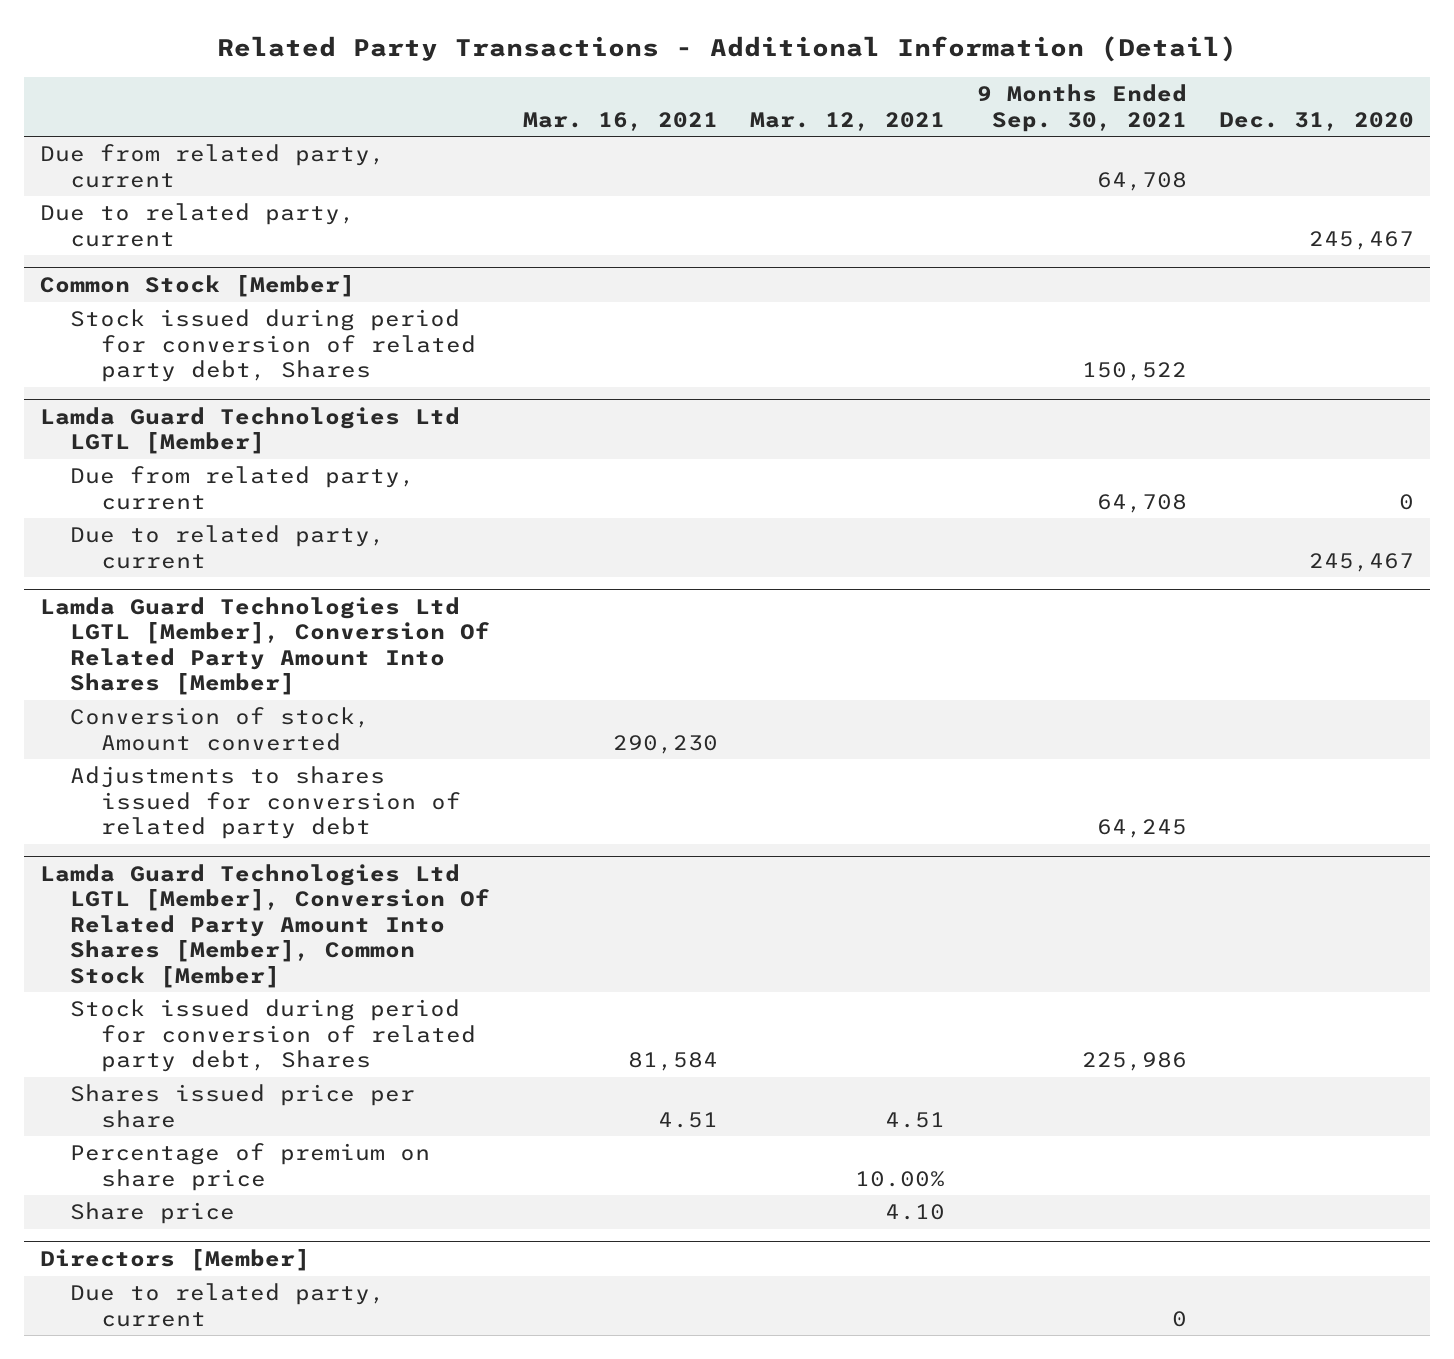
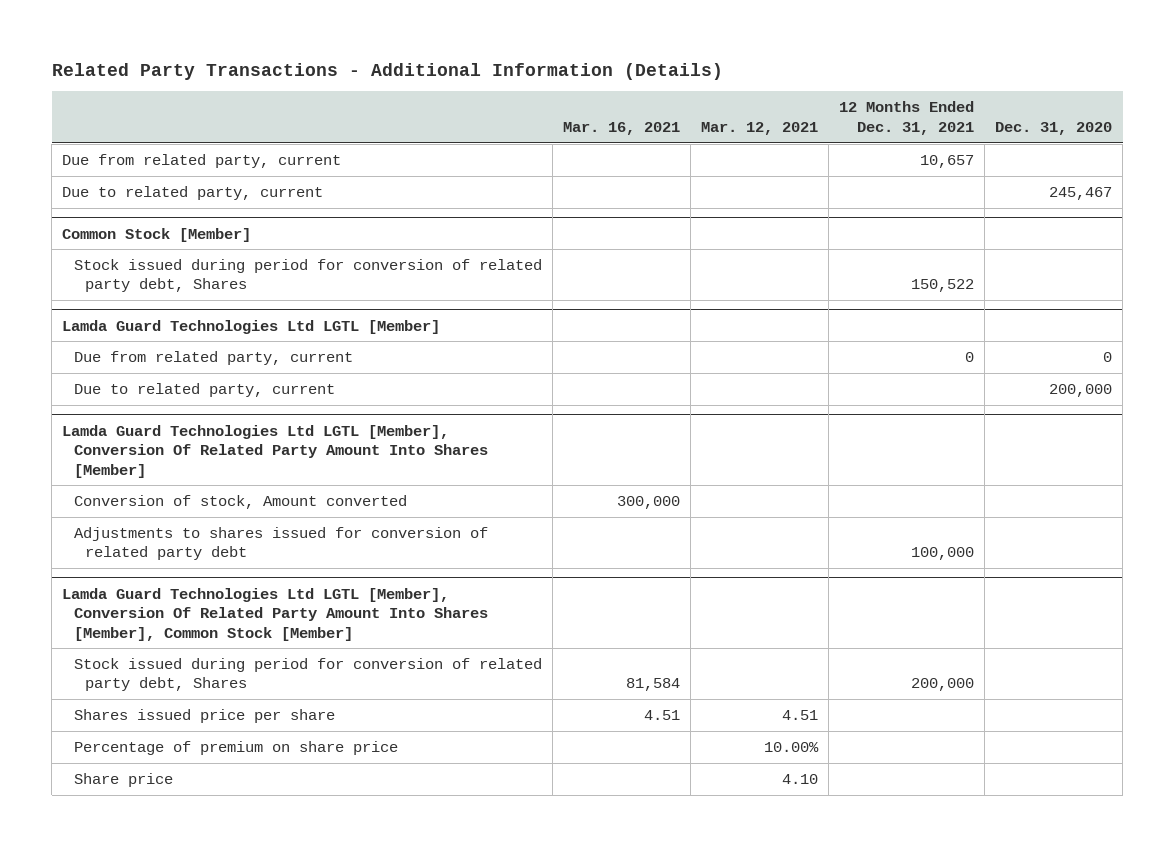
[217,36,1238,63] Related Party Transactions - Additional Information (Detail) -> [51,62,723,80] Related Party Transactions - Additional Information (Details)
[976,84,1187,132] 9 Months Ended Sep. 30, 2021 -> none
none -> [839,101,975,135] 12 Months Ended Dec. 31, 2021
[1309,552,1415,572] 245,467 -> [1049,383,1113,397] 200,000
[612,734,718,754] 290,230 -> [616,495,680,509] 300,000
[40,1248,311,1271] Directors [Member] -> none
[70,1283,386,1327] Due to related party, current -> none

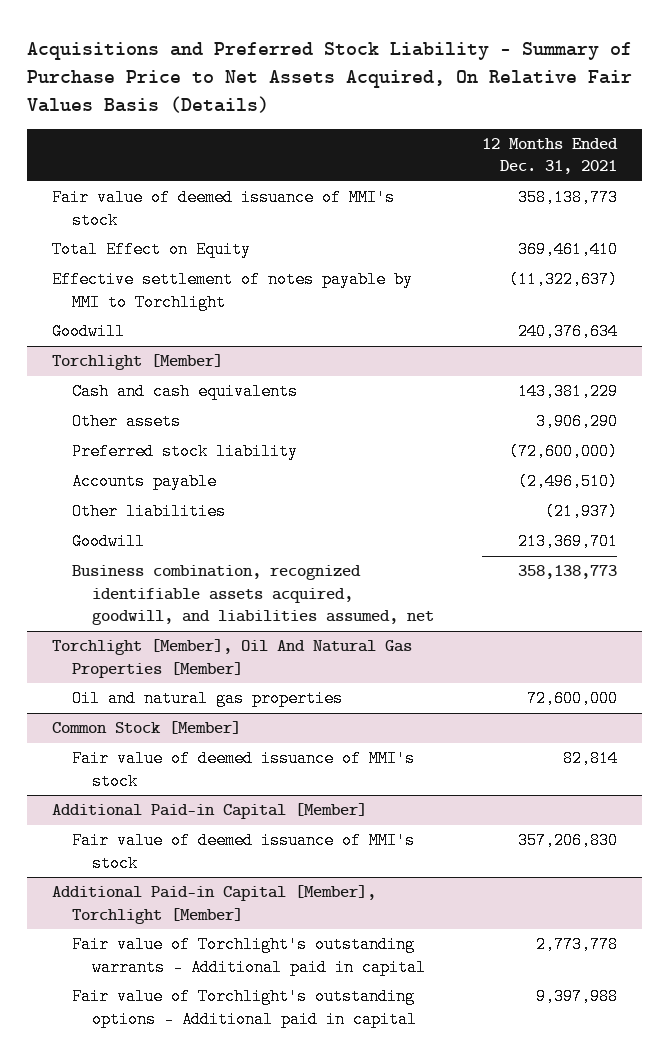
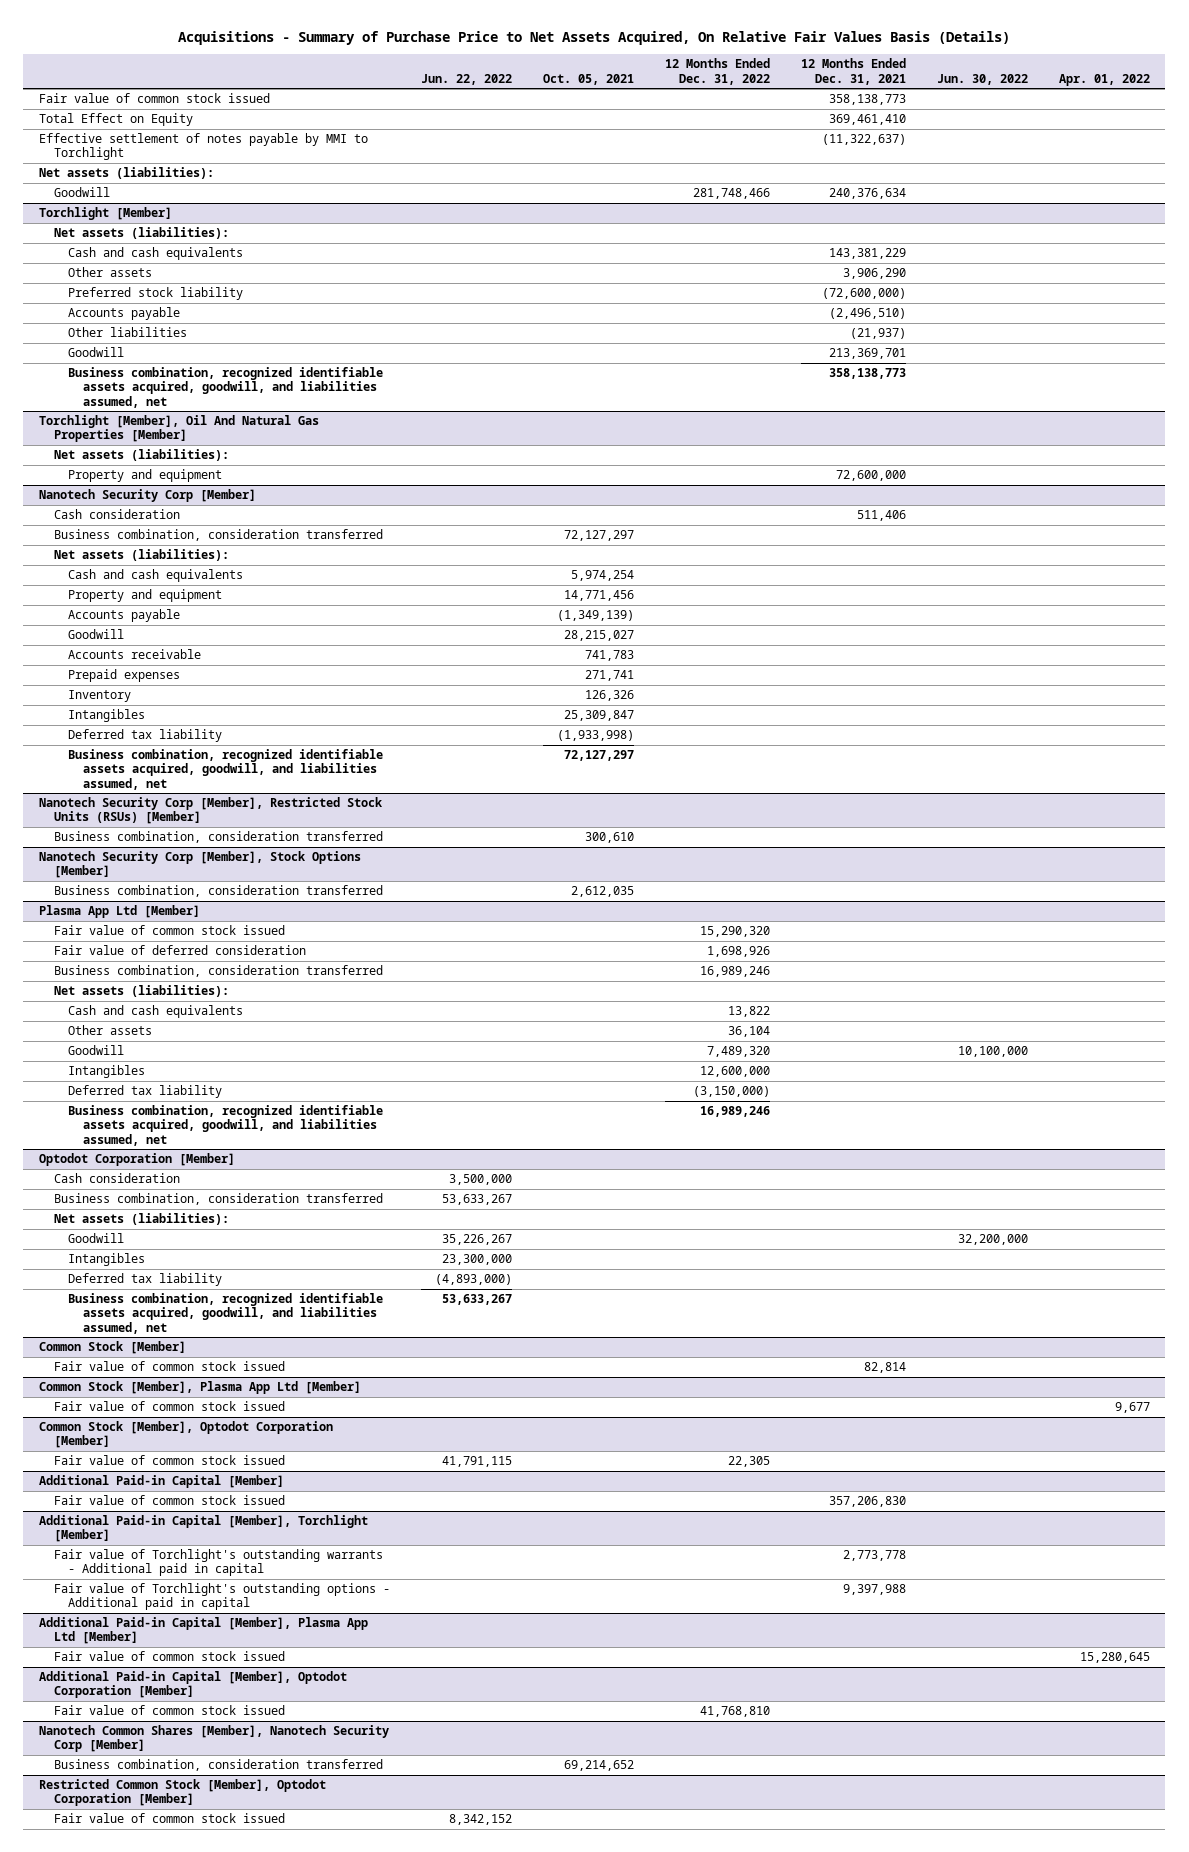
[27,42,633,113] Acquisitions and Preferred Stock Liability - Summary of Purchase Price to Net Assets Acquired, On Relative Fair Values Basis (Details) -> [178,31,1011,46] Acquisitions - Summary of Purchase Price to Net Assets Acquired, On Relative Fair Values Basis (Details)
none -> [420,73,512,85] Jun. 22, 2022
none -> [542,73,634,85] Oct. 05, 2021
none -> [664,58,770,85] 12 Months Ended Dec. 31, 2022
none -> [936,73,1028,85] Jun. 30, 2022
none -> [1058,73,1150,86] Apr. 01, 2022
[51,189,395,229] Fair value of deemed issuance of MMI's stock -> [38,93,270,104] Fair value of common stock issued
none -> [38,167,214,180] Net assets (liabilities):
none -> [53,227,229,240] Net assets (liabilities):
none -> [53,449,229,462] Net assets (liabilities):
[71,690,343,708] Oil and natural gas properties -> [68,469,223,483] Property and equipment
none -> [38,489,256,503] Nanotech Security Corp [Member]
none -> [53,509,180,520] Cash consideration
none -> [53,529,383,542] Business combination, consideration transferred
none -> [53,549,229,562] Net assets (liabilities):
none -> [68,569,244,583] Cash and cash equivalents
none -> [68,589,223,603] Property and equipment
none -> [68,609,181,623] Accounts payable
none -> [68,629,125,640] Goodwill
none -> [68,649,202,660] Accounts receivable
none -> [68,669,181,683] Prepaid expenses
none -> [68,690,132,703] Inventory
none -> [68,709,146,723] Intangibles
none -> [68,729,223,743] Deferred tax liability
none -> [68,749,384,790] Business combination, recognized identifiable assets acquired, goodwill, and liabilities assumed, net
none -> [38,797,383,825] Nanotech Security Corp [Member], Restricted Stock Units (RSUs) [Member]
none -> [53,831,383,844] Business combination, consideration transferred
none -> [38,851,361,879] Nanotech Security Corp [Member], Stock Options [Member]
none -> [53,885,383,898] Business combination, consideration transferred
none -> [38,905,200,919] Plasma App Ltd [Member]
none -> [53,925,285,936] Fair value of common stock issued
none -> [53,945,306,956] Fair value of deferred consideration
none -> [53,965,383,978] Business combination, consideration transferred
none -> [53,985,229,998] Net assets (liabilities):
none -> [68,1005,244,1019] Cash and cash equivalents
none -> [68,1025,153,1036] Other assets
none -> [68,1045,125,1056] Goodwill
none -> [68,1065,146,1079] Intangibles
none -> [68,1085,223,1099] Deferred tax liability
none -> [68,1105,384,1146] Business combination, recognized identifiable assets acquired, goodwill, and liabilities assumed, net
none -> [38,1153,235,1167] Optodot Corporation [Member]
none -> [53,1173,180,1184] Cash consideration
none -> [53,1193,383,1206] Business combination, consideration transferred
none -> [53,1213,229,1226] Net assets (liabilities):
none -> [68,1233,125,1244] Goodwill
none -> [68,1253,146,1267] Intangibles
none -> [68,1273,223,1287] Deferred tax liability
none -> [68,1293,384,1334] Business combination, recognized identifiable assets acquired, goodwill, and liabilities assumed, net
[71,750,415,790] Fair value of deemed issuance of MMI's stock -> [53,1361,285,1372] Fair value of common stock issued
none -> [38,1381,361,1395] Common Stock [Member], Plasma App Ltd [Member]
none -> [53,1401,285,1412] Fair value of common stock issued
none -> [38,1421,333,1449] Common Stock [Member], Optodot Corporation [Member]
none -> [53,1455,285,1466] Fair value of common stock issued
[71,832,415,872] Fair value of deemed issuance of MMI's stock -> [53,1495,285,1506] Fair value of common stock issued
none -> [38,1617,368,1645] Additional Paid-in Capital [Member], Plasma App Ltd [Member]
none -> [53,1651,285,1662] Fair value of common stock issued
none -> [38,1671,347,1699] Additional Paid-in Capital [Member], Optodot Corporation [Member]
none -> [53,1705,285,1716] Fair value of common stock issued
none -> [38,1725,389,1753] Nanotech Common Shares [Member], Nanotech Security Corp [Member]
none -> [53,1759,383,1772] Business combination, consideration transferred
none -> [38,1779,326,1807] Restricted Common Stock [Member], Optodot Corporation [Member]
none -> [53,1813,285,1824] Fair value of common stock issued

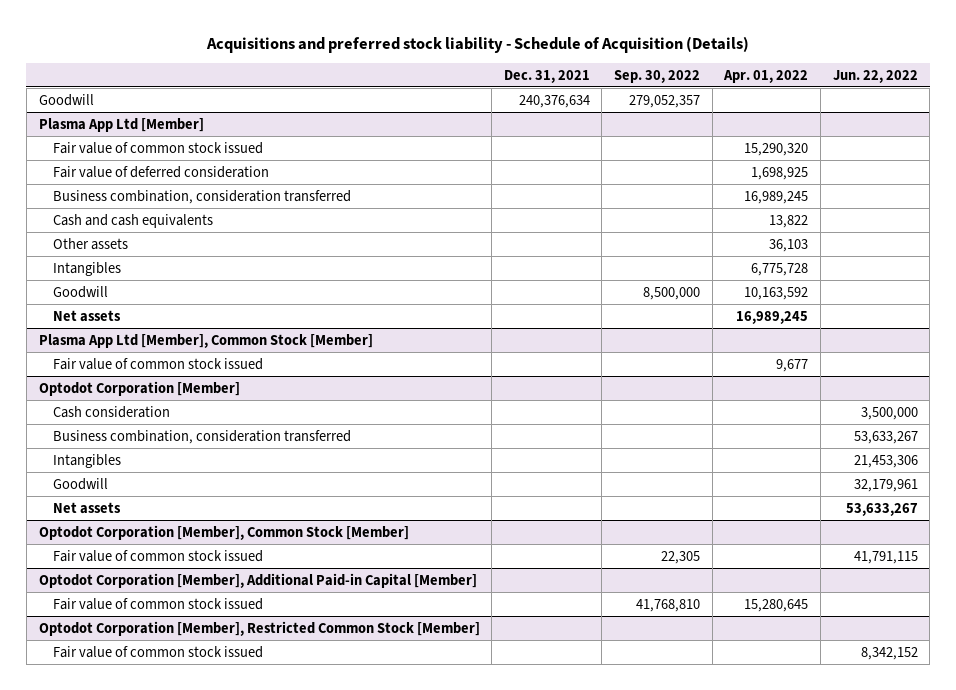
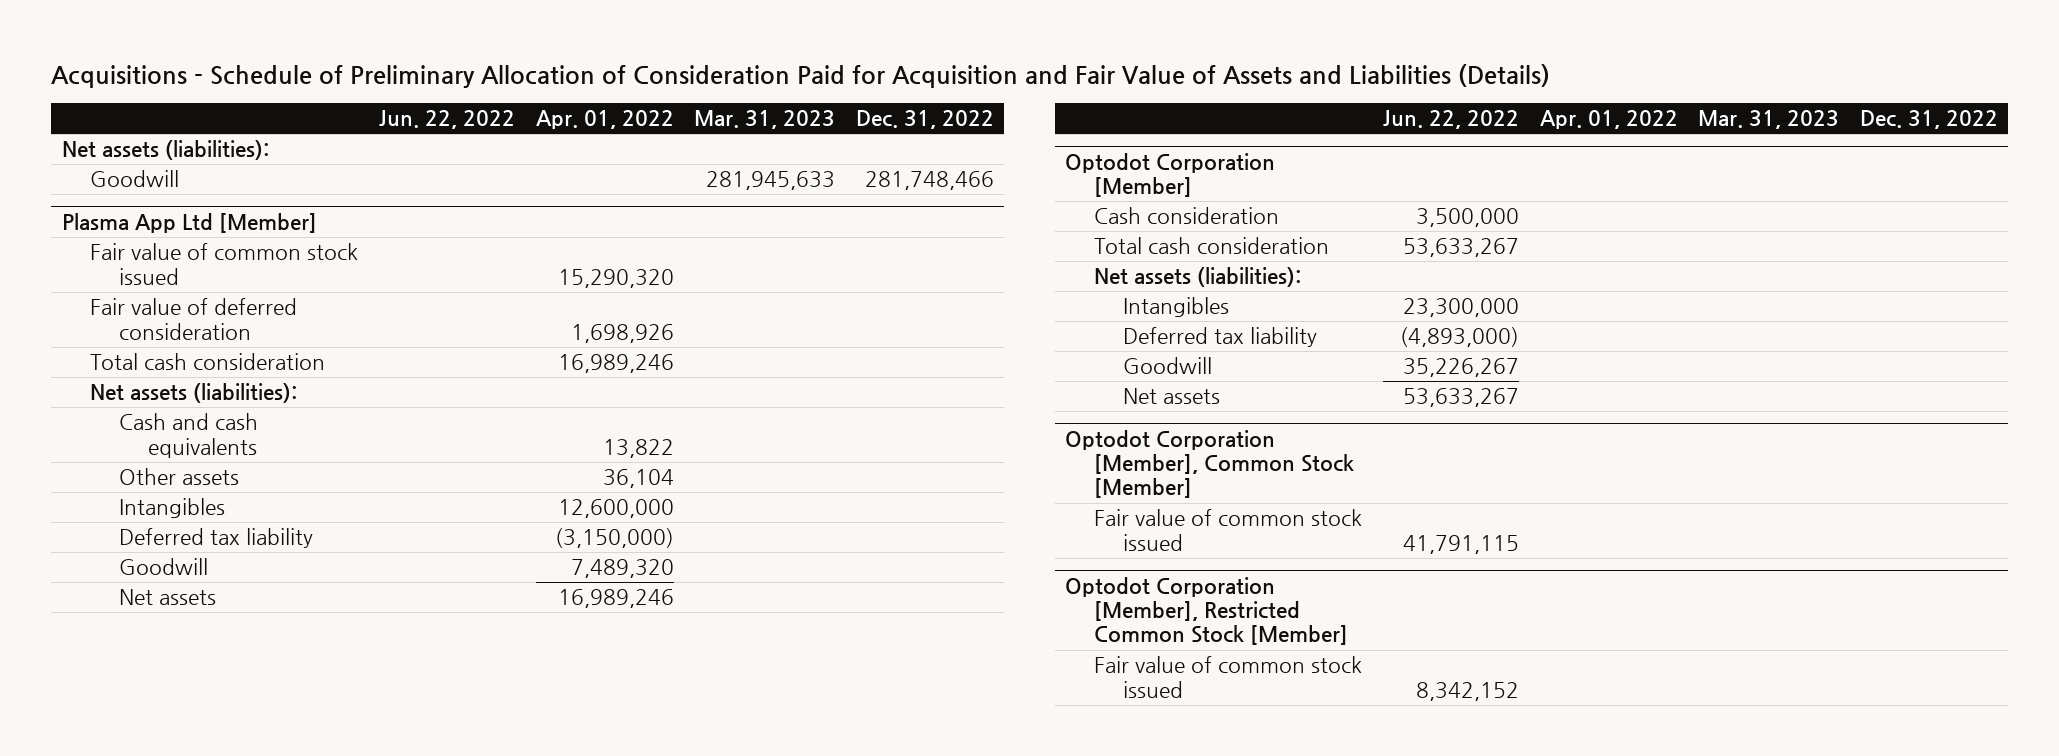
[206,35,750,53] Acquisitions and preferred stock liability - Schedule of Acquisition (Details) -> [51,63,1551,88] Acquisitions - Schedule of Preliminary Allocation of Consideration Paid for Acquisition and Fair Value of Assets and Liabilities (Details)
[503,69,590,83] Dec. 31, 2021 -> none
[614,69,701,83] Sep. 30, 2022 -> none
none -> [694,110,836,130] Mar. 31, 2023
none -> [855,110,994,130] Dec. 31, 2022
none -> [61,140,269,161] Net assets (liabilities):
[52,189,351,204] Business combination, consideration transferred -> none
[751,166,809,180] 1,698,925 -> [570,323,674,343] 1,698,926
none -> [90,353,326,371] Total cash consideration
none -> [90,383,298,404] Net assets (liabilities):
[38,333,373,348] Plasma App Ltd [Member], Common Stock [Member] -> none
[52,357,263,370] Fair value of common stock issued -> none
[769,238,809,252] 36,103 -> [602,469,674,489] 36,104
[751,262,809,276] 6,775,728 -> [557,499,674,519] 12,600,000
none -> [119,528,314,549] Deferred tax liability
[744,286,809,300] 10,163,592 -> [570,559,674,579] 7,489,320
[736,310,809,324] 16,989,245 -> [557,589,674,609] 16,989,246
[52,429,351,444] Business combination, consideration transferred -> [1094,237,1330,255] Total cash consideration
none -> [1094,267,1302,288] Net assets (liabilities):
[853,454,918,468] 21,453,306 -> [1402,298,1519,318] 23,300,000
none -> [1123,327,1318,348] Deferred tax liability
[853,478,918,492] 32,179,961 -> [1402,358,1519,378] 35,226,267
[38,572,477,588] Optodot Corporation [Member], Additional Paid-in Capital [Member] -> none
[52,597,263,610] Fair value of common stock issued -> none

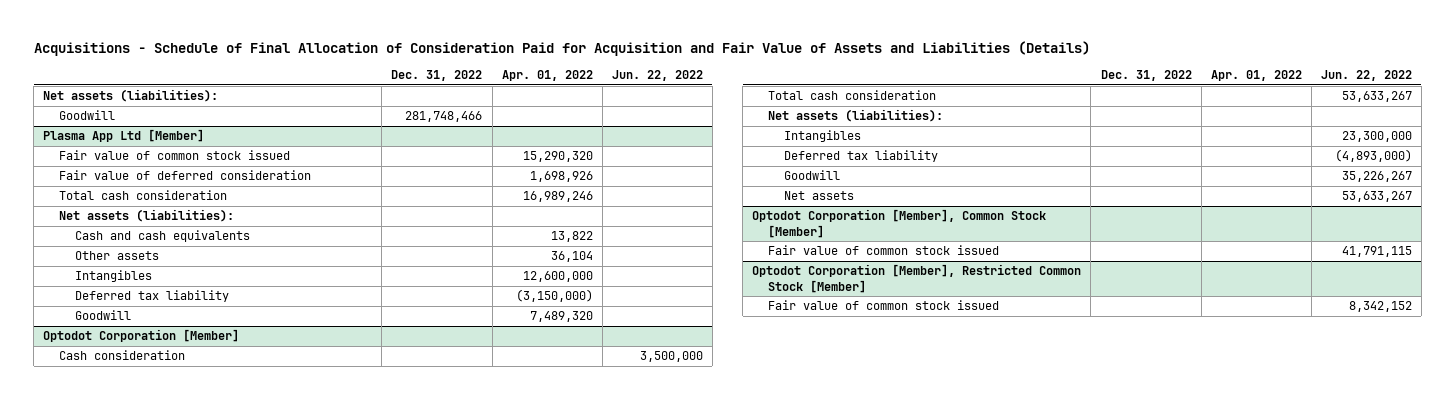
[51,63,1551,88] Acquisitions - Schedule of Preliminary Allocation of Consideration Paid for Acquisition and Fair Value of Assets and Liabilities (Details) -> [33,40,1090,56] Acquisitions - Schedule of Final Allocation of Consideration Paid for Acquisition and Fair Value of Assets and Liabilities (Details)
[694,110,836,130] Mar. 31, 2023 -> none
[119,589,217,606] Net assets -> none

